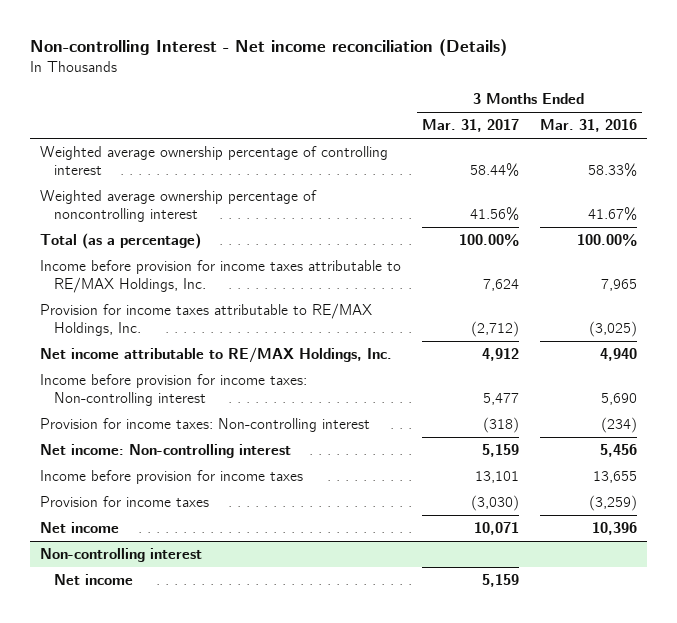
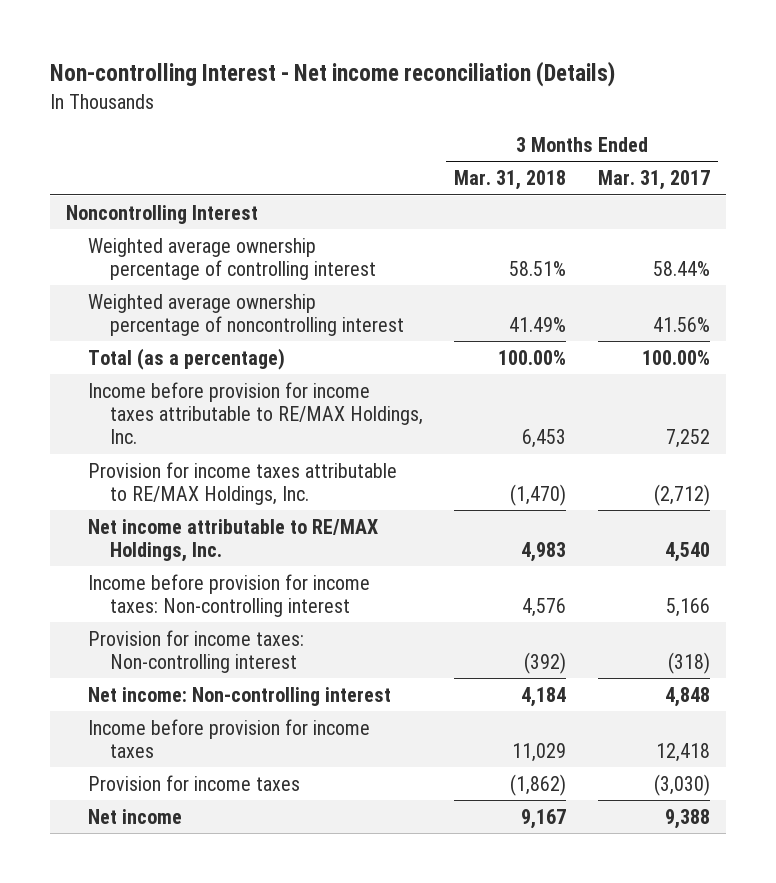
[539,119,637,133] Mar. 31, 2016 -> none
none -> [454,170,567,191] Mar. 31, 2018
none -> [65,204,258,224] Noncontrolling Interest
[483,278,520,291] 7,624 -> [666,429,711,449] 7,252
[482,347,520,361] 4,912 -> [665,542,711,563] 4,540
[483,392,520,405] 5,477 -> [666,598,711,618] 5,166
[482,443,520,457] 5,159 -> [665,686,711,707] 4,848
[475,470,520,483] 13,101 -> [656,743,711,763] 12,418
[40,547,203,562] Non-controlling interest -> none
[54,573,134,585] Net income -> none
[474,521,520,535] 10,071 -> [665,808,711,829] 9,388

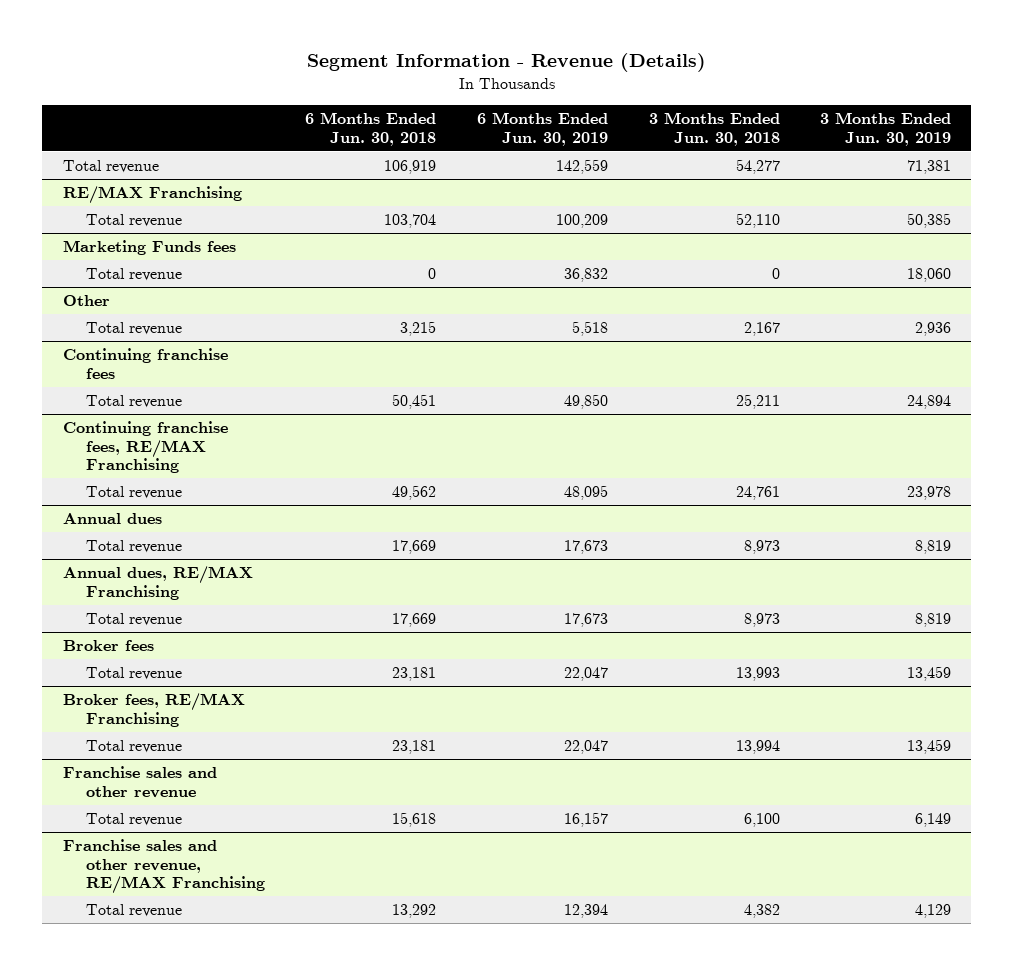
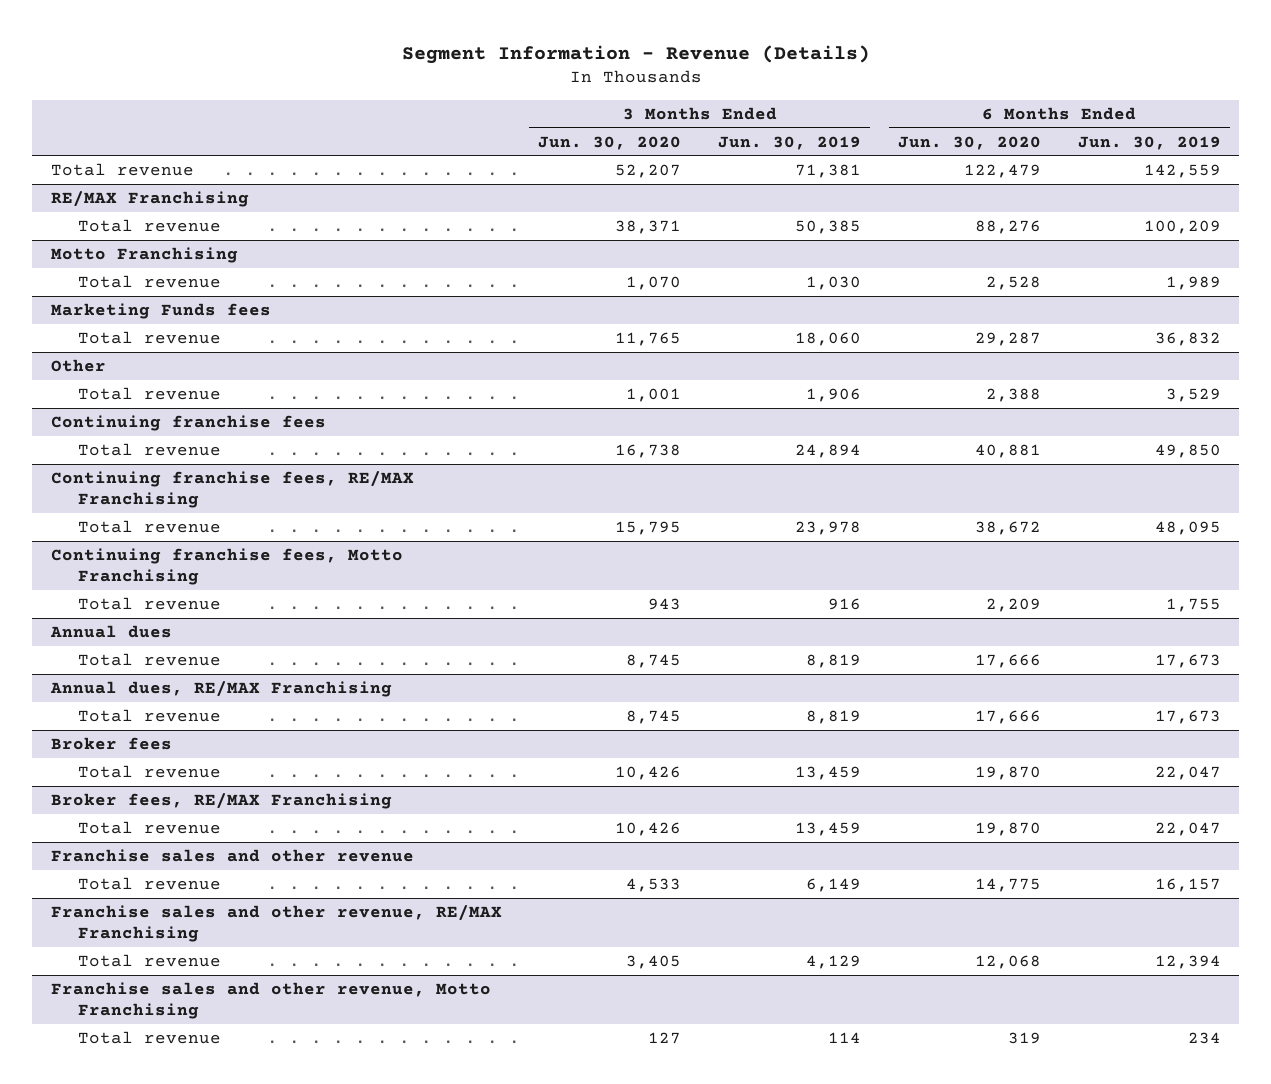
[305,112,437,146] 6 Months Ended Jun. 30, 2018 -> none
[648,112,780,146] 3 Months Ended Jun. 30, 2018 -> none
none -> [538,135,682,150] Jun. 30, 2020
none -> [897,135,1041,150] Jun. 30, 2020
none -> [50,246,238,263] Motto Franchising
none -> [78,274,222,288] Total revenue
[571,321,608,337] 5,518 -> [1165,387,1221,402] 3,529
[915,322,952,337] 2,936 -> [806,387,862,402] 1,906
none -> [50,547,403,585] Continuing franchise fees, Motto Franchising
none -> [78,596,222,610] Total revenue
none -> [50,981,491,1019] Franchise sales and other revenue, Motto Franchising
none -> [78,1030,222,1044] Total revenue

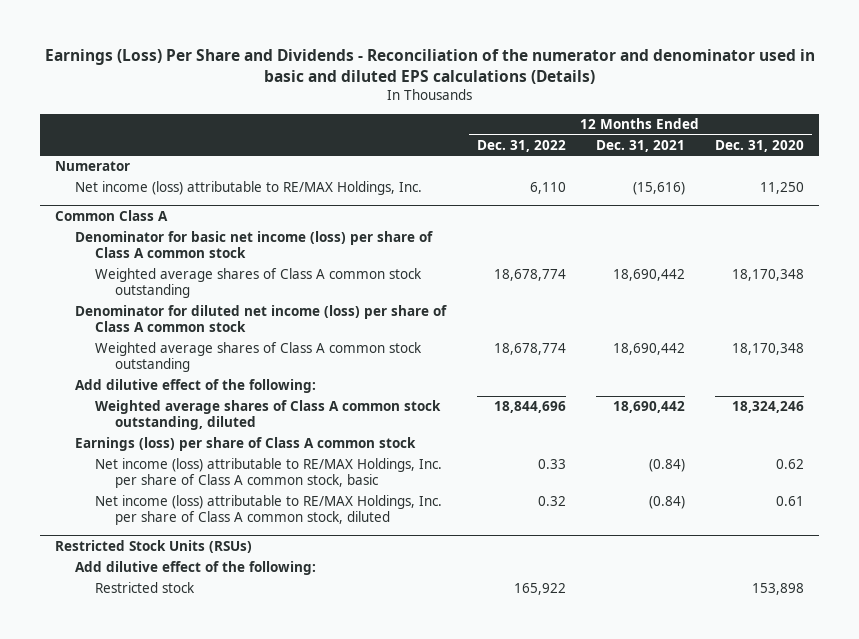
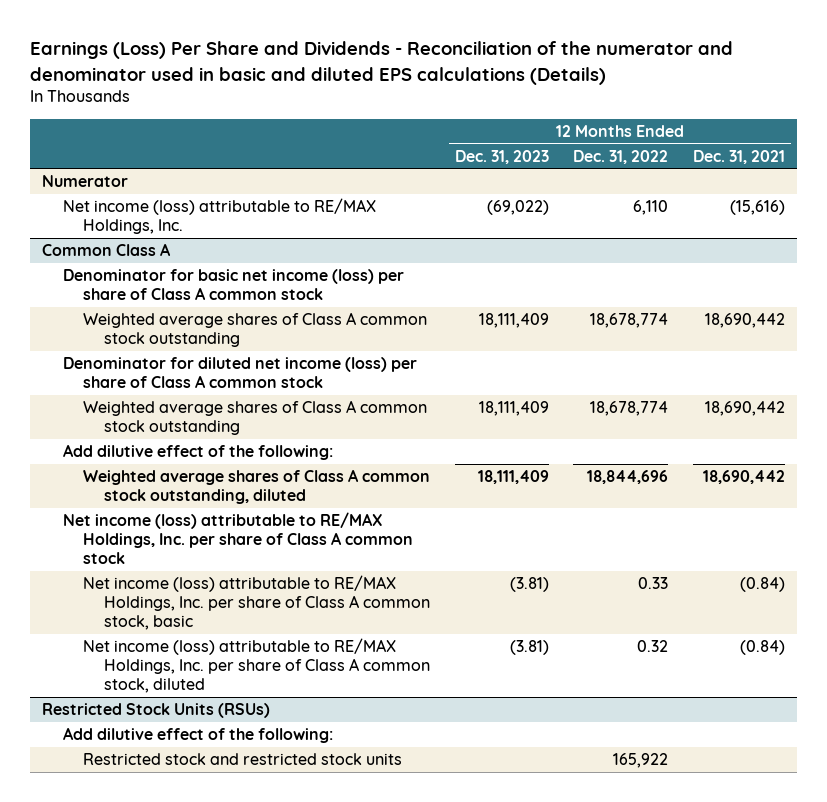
[715,139,805,152] Dec. 31, 2020 -> none
none -> [454,149,549,164] Dec. 31, 2023
[75,437,417,452] Earnings (loss) per share of Class A common stock -> [62,512,414,565] Net income (loss) attributable to RE/MAX Holdings, Inc. per share of Class A common stock
[95,582,196,594] Restricted stock -> [83,753,403,766] Restricted stock and restricted stock units

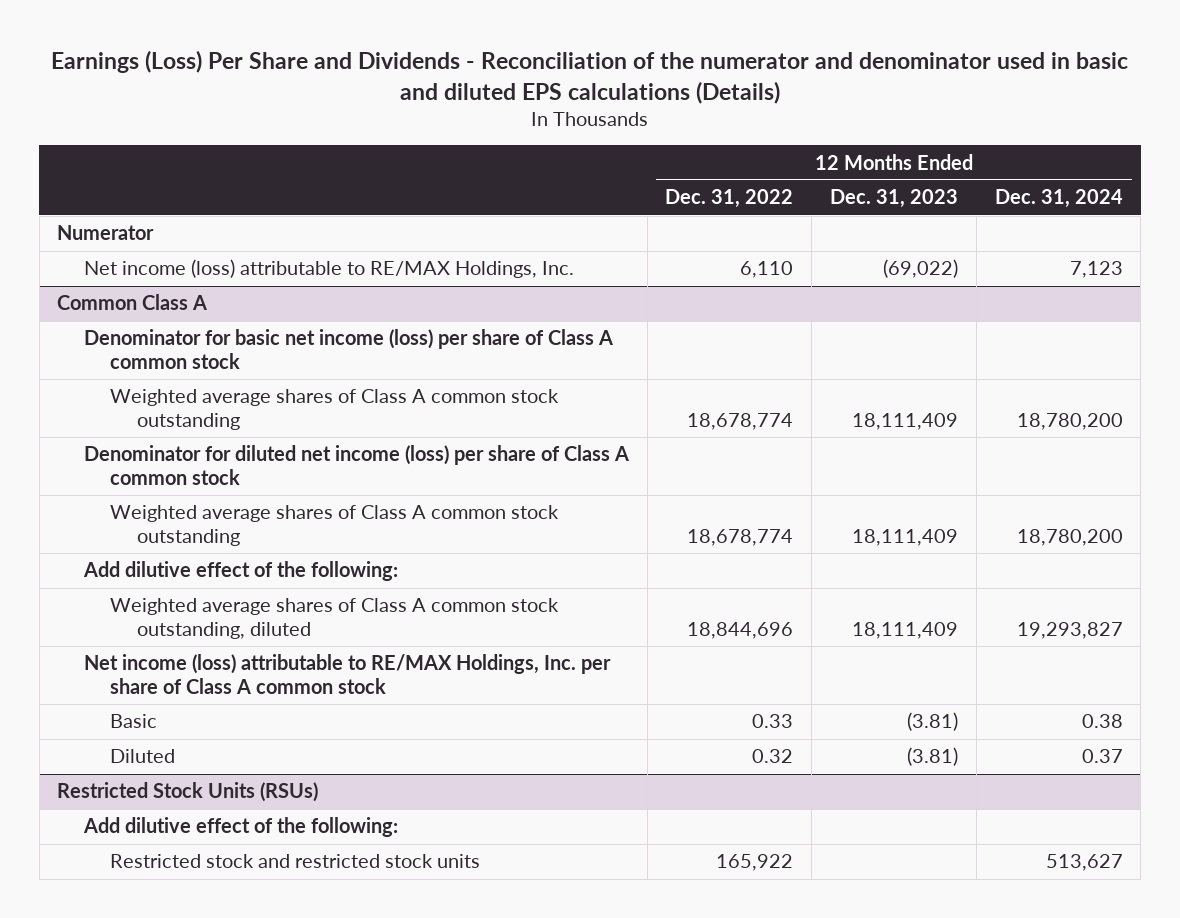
[692,149,785,164] Dec. 31, 2021 -> none
none -> [994,189,1123,209] Dec. 31, 2024
[83,575,431,631] Net income (loss) attributable to RE/MAX Holdings, Inc. per share of Class A common stock, basic -> [110,714,158,729] Basic
[83,638,431,694] Net income (loss) attributable to RE/MAX Holdings, Inc. per share of Class A common stock, diluted -> [110,749,176,764] Diluted

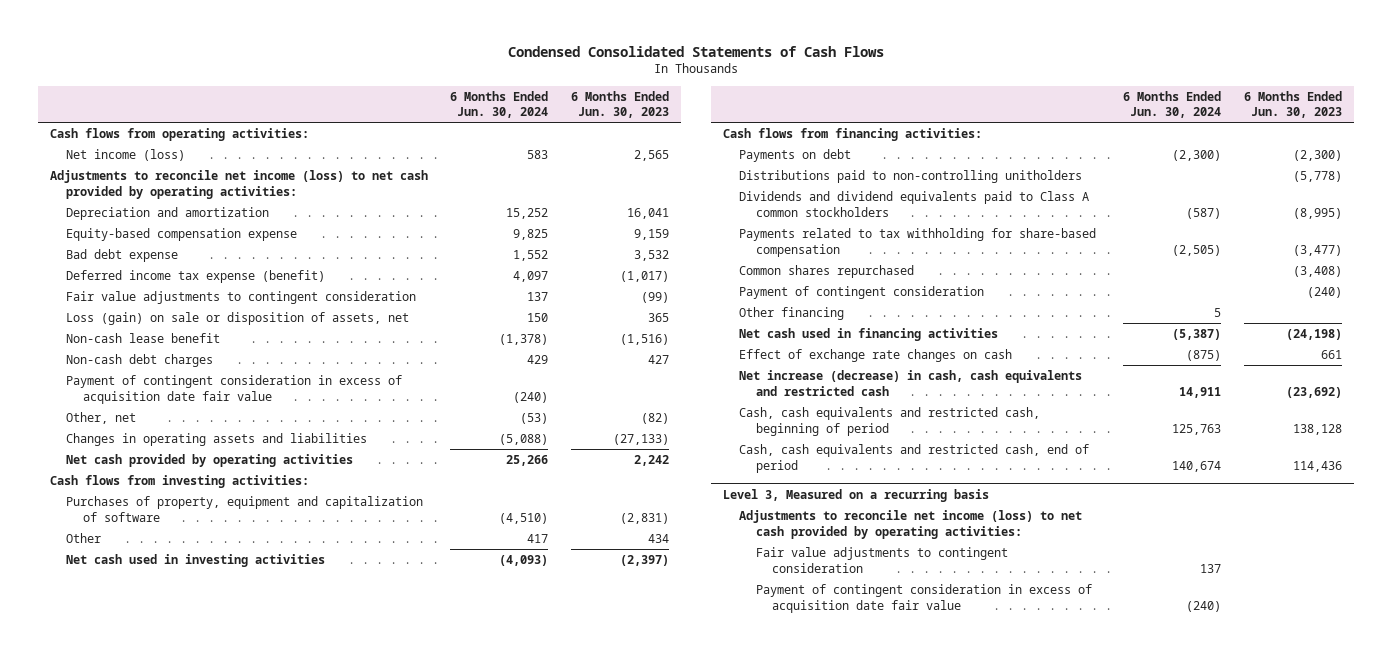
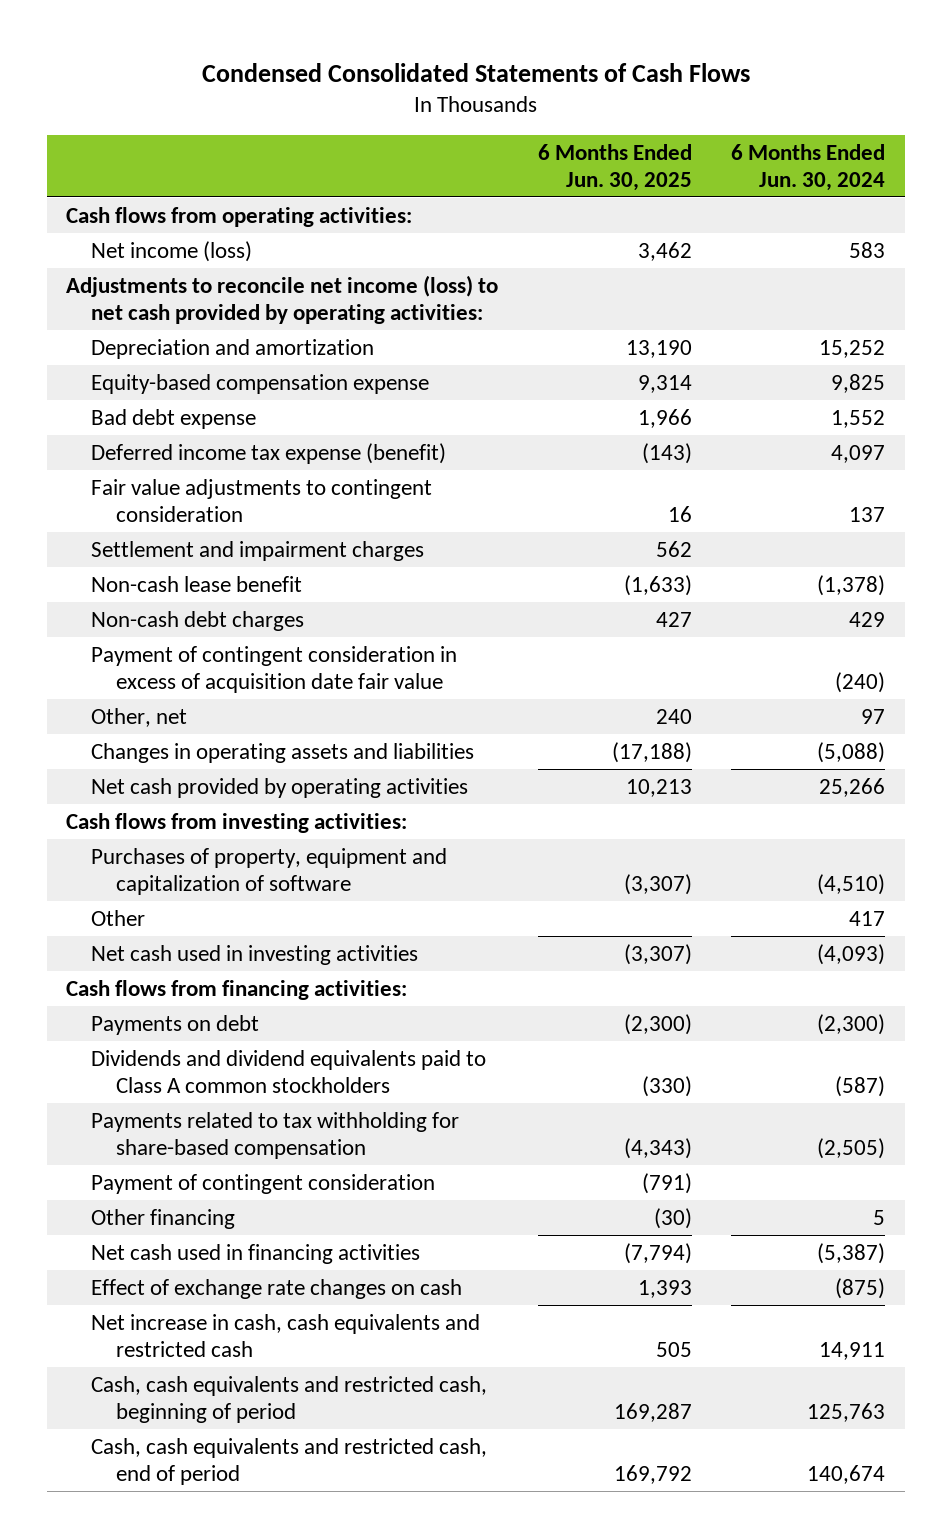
[571,90,670,119] 6 Months Ended Jun. 30, 2023 -> none
none -> [537,143,692,191] 6 Months Ended Jun. 30, 2025
[66,311,410,325] Loss (gain) on sale or disposition of assets, net -> none
none -> [91,540,425,561] Settlement and impairment charges
[520,412,549,424] (53) -> [861,708,886,724] 97
[739,169,1083,183] Distributions paid to non-controlling unitholders -> none
[739,264,915,278] Common shares repurchased -> none
[739,369,1083,396] Net increase (decrease) in cash, cash equivalents and restricted cash -> [91,1313,481,1357] Net increase in cash, cash equivalents and restricted cash
[722,488,989,502] Level 3, Measured on a recurring basis -> none
[739,509,1083,539] Adjustments to reconcile net income (loss) to net cash provided by operating activities: -> none
[755,546,1008,573] Fair value adjustments to contingent consideration -> none
[755,583,1092,613] Payment of contingent consideration in excess of acquisition date fair value -> none

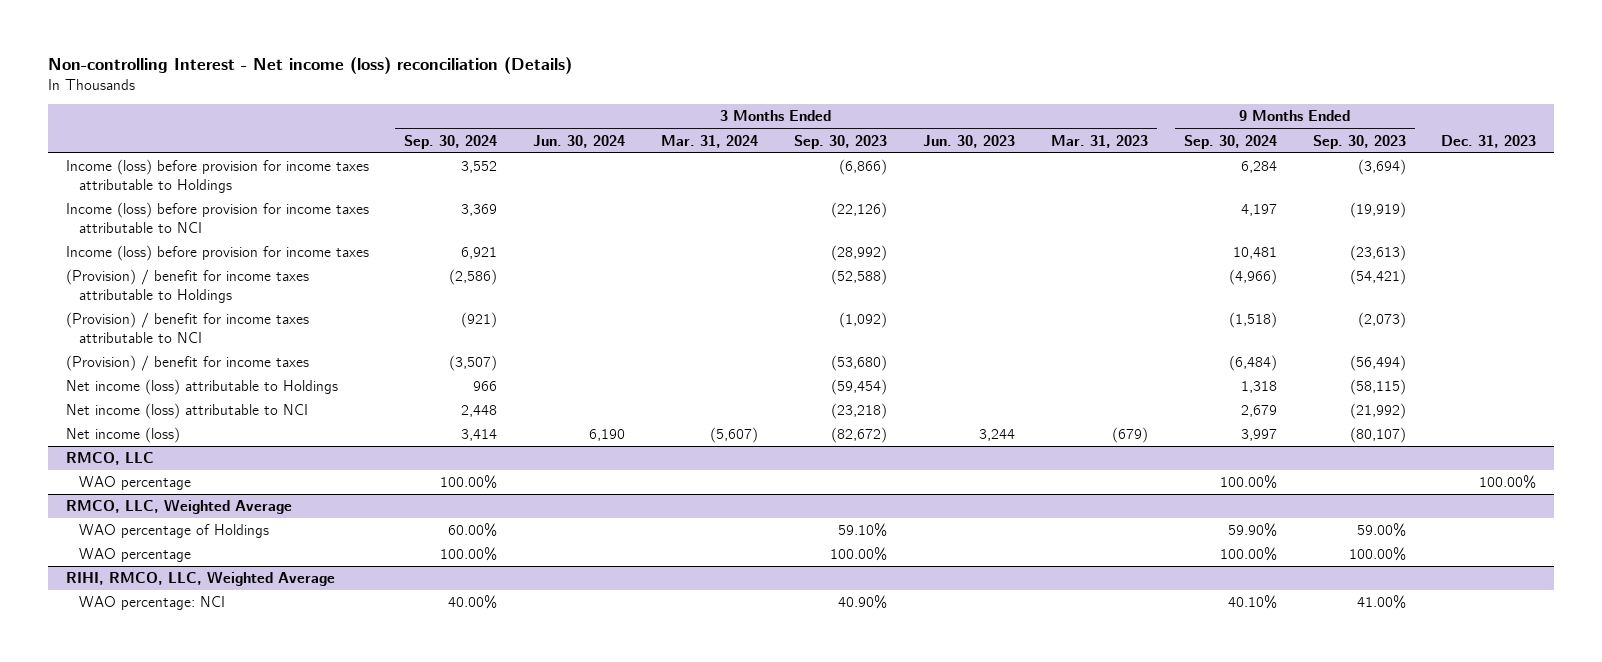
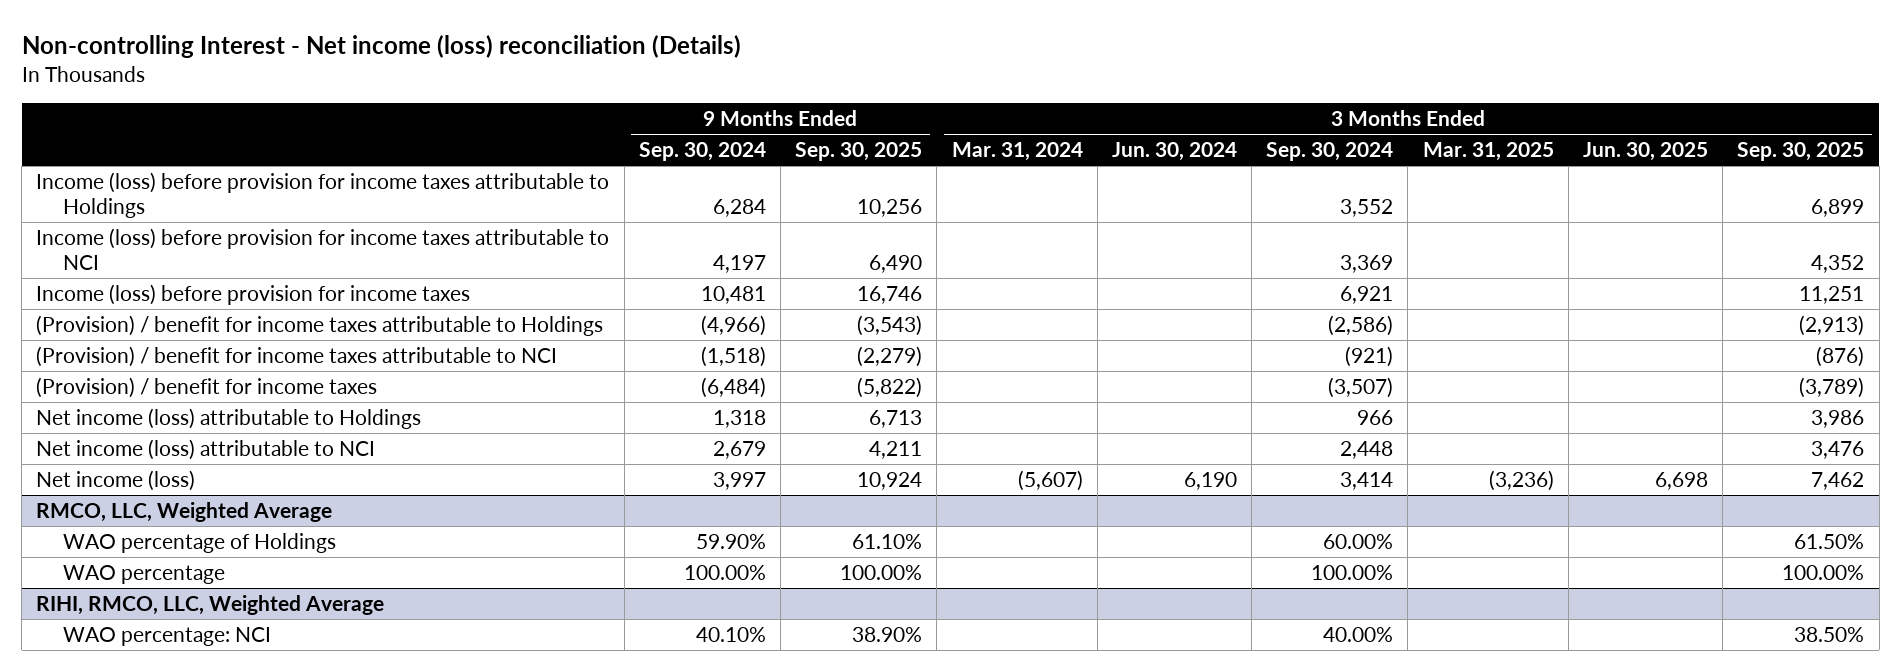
[794,134,888,149] Sep. 30, 2023 -> none
[922,134,1015,148] Jun. 30, 2023 -> none
[1050,134,1148,148] Mar. 31, 2023 -> none
[1312,134,1406,149] Sep. 30, 2023 -> none
[1441,134,1537,148] Dec. 31, 2023 -> none
none -> [795,142,923,162] Sep. 30, 2025
none -> [1422,142,1554,162] Mar. 31, 2025
none -> [1583,142,1709,162] Jun. 30, 2025
none -> [1737,142,1865,162] Sep. 30, 2025
[65,452,154,466] RMCO, LLC -> none
[78,476,191,491] WAO percentage -> none

